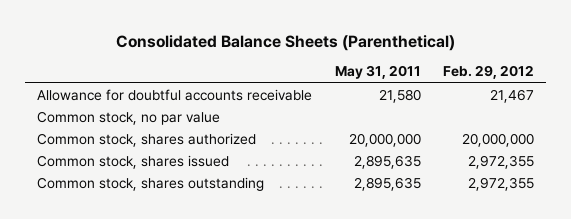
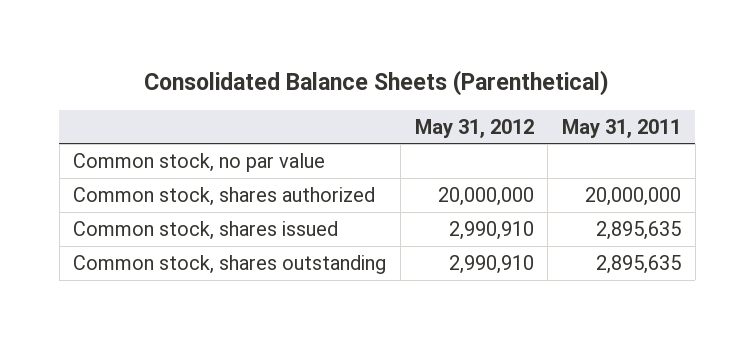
[443,65,535,80] Feb. 29, 2012 -> none
none -> [414,118,534,138] May 31, 2012
[36,88,312,101] Allowance for doubtful accounts receivable -> none

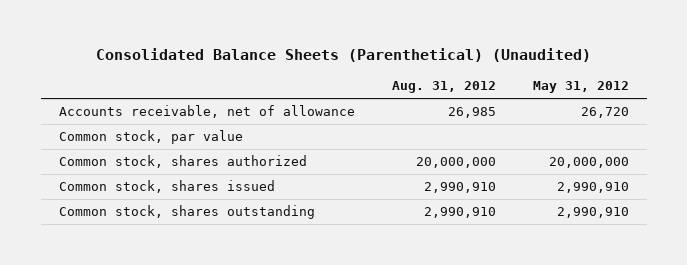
[144,69,610,96] Consolidated Balance Sheets (Parenthetical) -> [95,48,591,63] Consolidated Balance Sheets (Parenthetical) (Unaudited)
[562,118,682,138] May 31, 2011 -> none
none -> [391,81,496,94] Aug. 31, 2012
none -> [58,105,355,119] Accounts receivable, net of allowance
[73,152,326,172] Common stock, no par value -> [58,130,243,145] Common stock, par value

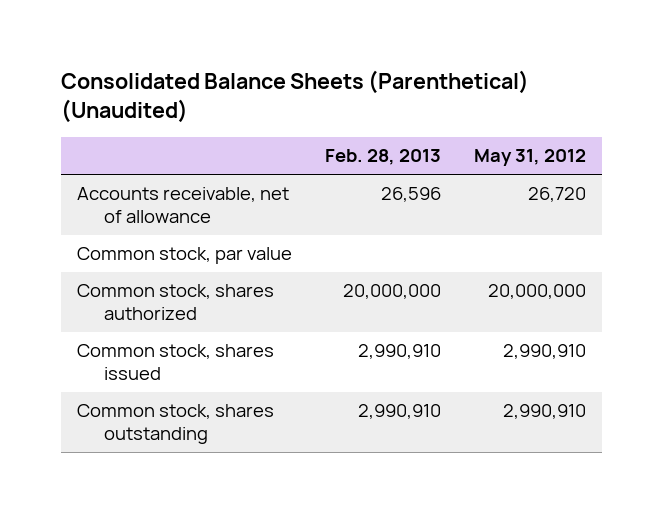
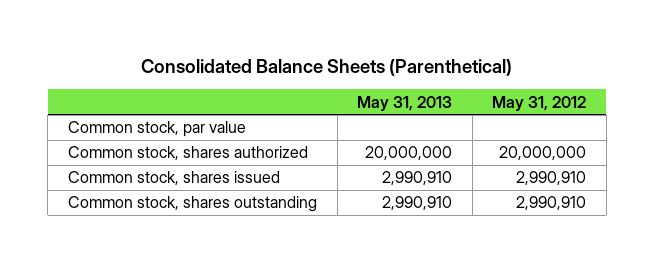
[60,70,529,124] Consolidated Balance Sheets (Parenthetical) (Unaudited) -> [141,59,513,77] Consolidated Balance Sheets (Parenthetical)
[324,149,441,166] Feb. 28, 2013 -> none
none -> [357,95,453,111] May 31, 2013
[76,187,289,224] Accounts receivable, net of allowance -> none

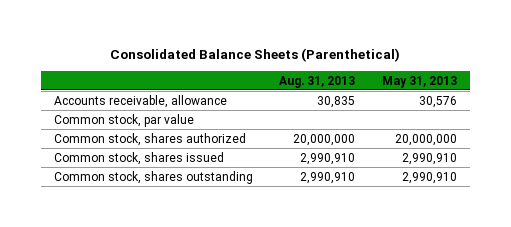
[492,95,587,111] May 31, 2012 -> none
none -> [279,75,356,88] Aug. 31, 2013
none -> [54,94,228,108] Accounts receivable, allowance

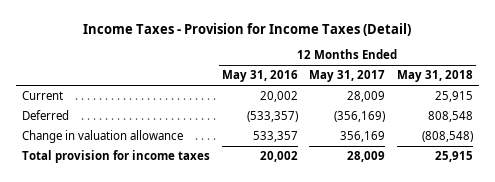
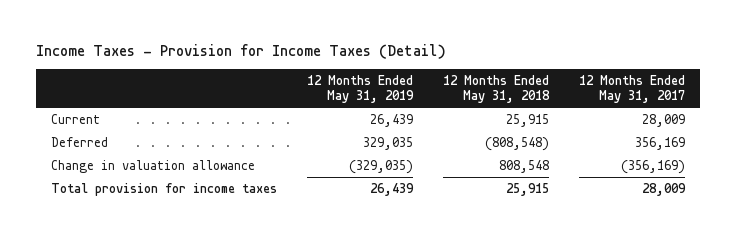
[221,70,298,83] May 31, 2016 -> none
none -> [307,75,415,104] 12 Months Ended May 31, 2019
[334,111,386,123] (356,169) -> [635,136,686,150] 356,169
[427,111,473,123] 808,548 -> [485,136,550,151] (808,548)
[340,131,386,143] 356,169 -> [621,159,686,174] (356,169)
[421,131,473,143] (808,548) -> [499,159,550,173] 808,548

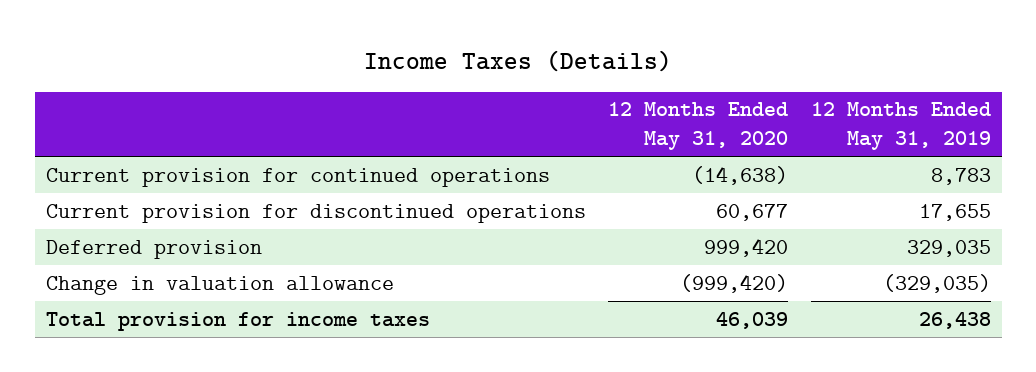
[35,44,446,60] Income Taxes - Provision for Income Taxes (Detail) -> [364,50,673,73] Income Taxes (Details)
[443,75,551,104] 12 Months Ended May 31, 2018 -> none
[579,75,686,104] 12 Months Ended May 31, 2017 -> none
none -> [608,102,789,151] 12 Months Ended May 31, 2020
[50,113,100,124] Current -> none
none -> [45,167,550,187] Current provision for continued operations
none -> [45,203,586,223] Current provision for discontinued operations
[50,136,108,147] Deferred -> [45,239,262,259] Deferred provision
[370,182,415,196] 26,439 -> [918,311,991,329] 26,438

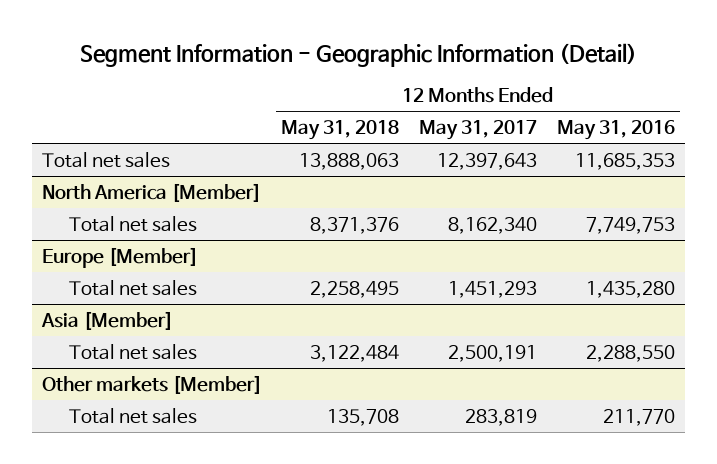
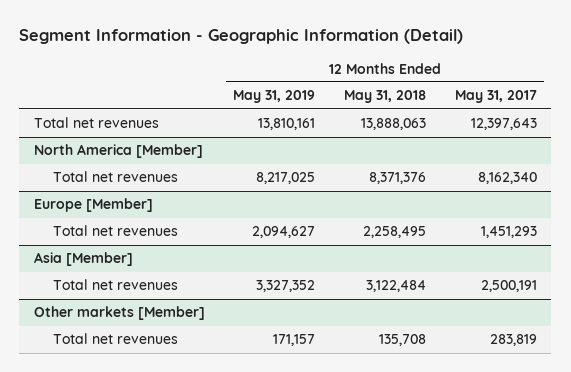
[556,119,675,140] May 31, 2016 -> none
none -> [233,90,316,104] May 31, 2019
[41,151,170,168] Total net sales -> [33,117,159,129] Total net revenues
[69,215,198,232] Total net sales -> [52,171,178,183] Total net revenues
[69,279,198,296] Total net sales -> [52,225,178,237] Total net revenues
[69,343,198,360] Total net sales -> [52,279,178,291] Total net revenues
[69,407,198,424] Total net sales -> [52,333,178,345] Total net revenues

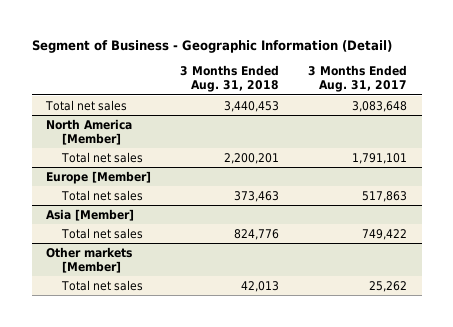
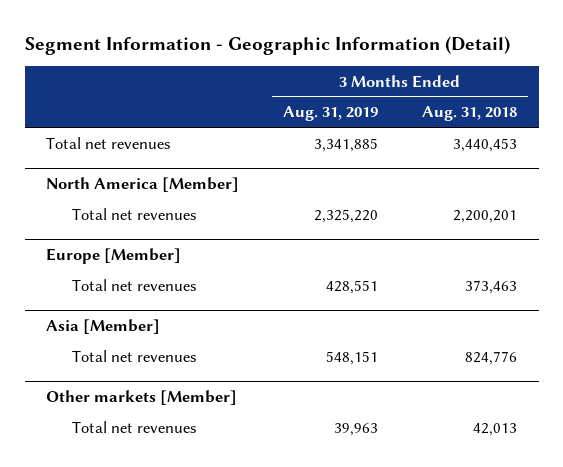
[31,39,392,53] Segment of Business - Geographic Information (Detail) -> [24,36,510,56] Segment Information - Geographic Information (Detail)
[308,64,408,93] 3 Months Ended Aug. 31, 2017 -> none
none -> [283,106,379,122] Aug. 31, 2019
[45,99,128,111] Total net sales -> [46,136,172,149] Total net revenues
[61,151,144,163] Total net sales -> [71,207,197,220] Total net revenues
[61,189,144,201] Total net sales -> [71,278,197,291] Total net revenues
[61,227,144,239] Total net sales -> [71,349,197,362] Total net revenues
[61,279,144,291] Total net sales -> [71,420,197,433] Total net revenues

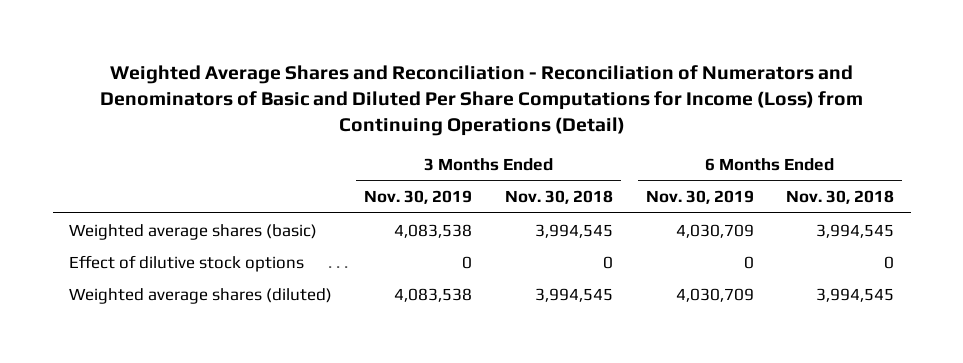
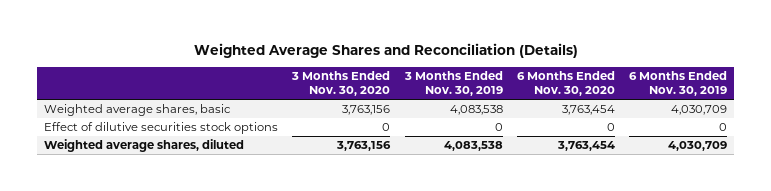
[99,64,863,137] Weighted Average Shares and Reconciliation - Reconciliation of Numerators and Denominators of Basic and Diluted Per Share Computations for Income (Loss) from Continuing Operations (Detail) -> [193,43,578,59] Weighted Average Shares and Reconciliation (Details)
[505,190,614,205] Nov. 30, 2018 -> none
[786,190,895,205] Nov. 30, 2018 -> none
none -> [291,70,391,97] 3 Months Ended Nov. 30, 2020
none -> [517,70,616,97] 6 Months Ended Nov. 30, 2020
[68,223,317,240] Weighted average shares (basic) -> [44,103,232,116] Weighted average shares, basic
[68,254,304,272] Effect of dilutive stock options -> [44,121,279,134] Effect of dilutive securities stock options
[68,287,332,304] Weighted average shares (diluted) -> [44,138,245,152] Weighted average shares, diluted

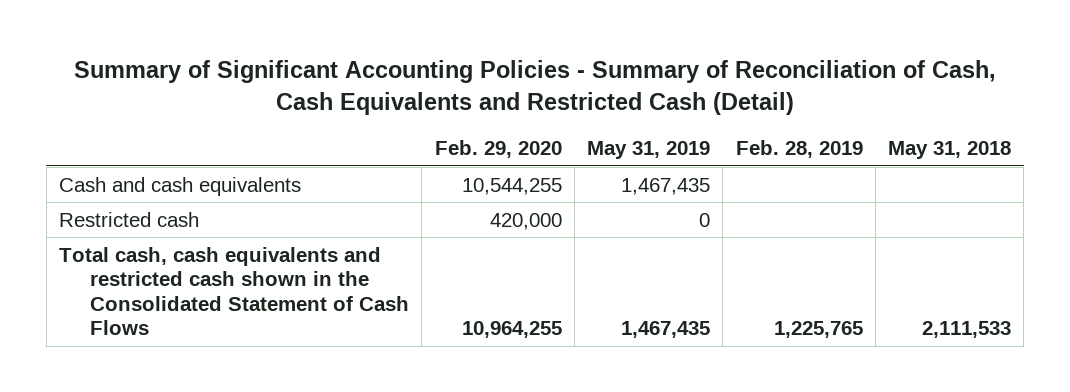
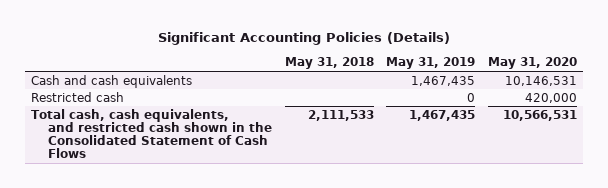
[74,60,997,116] Summary of Significant Accounting Policies - Summary of Reconciliation of Cash, Cash Equivalents and Restricted Cash (Detail) -> [157,32,450,46] Significant Accounting Policies (Details)
[434,140,562,159] Feb. 29, 2020 -> none
[735,140,863,159] Feb. 28, 2019 -> none
none -> [487,57,577,70] May 31, 2020
[59,246,410,336] Total cash, cash equivalents and restricted cash shown in the Consolidated Statement of Cash Flows -> [31,108,273,159] Total cash, cash equivalents, and restricted cash shown in the Consolidated Statement of Cash Flows

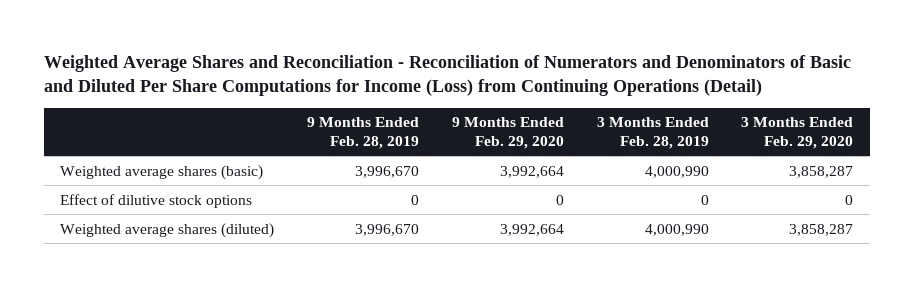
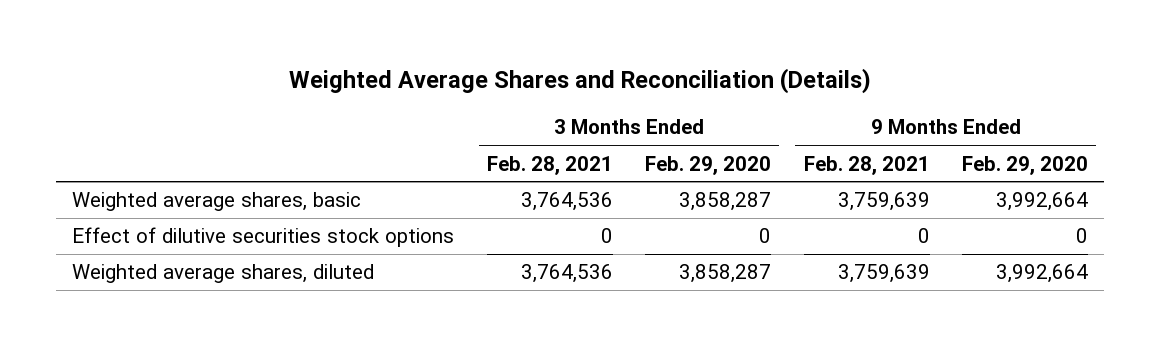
[43,55,851,97] Weighted Average Shares and Reconciliation - Reconciliation of Numerators and Denominators of Basic and Diluted Per Share Computations for Income (Loss) from Continuing Operations (Detail) -> [289,68,872,95] Weighted Average Shares and Reconciliation (Details)
[307,117,420,149] 9 Months Ended Feb. 28, 2019 -> none
[596,117,709,149] 3 Months Ended Feb. 28, 2019 -> none
none -> [486,155,613,175] Feb. 28, 2021
none -> [803,155,930,175] Feb. 28, 2021
[60,164,264,180] Weighted average shares (basic) -> [72,192,362,212] Weighted average shares, basic
[60,193,253,208] Effect of dilutive stock options -> [72,227,455,248] Effect of dilutive securities stock options
[60,222,275,238] Weighted average shares (diluted) -> [72,264,375,284] Weighted average shares, diluted

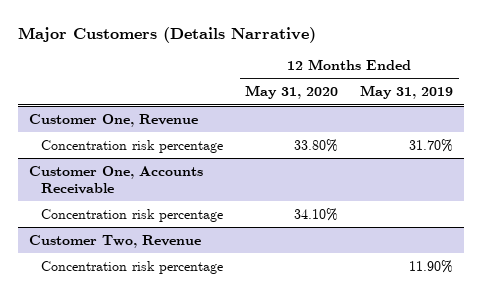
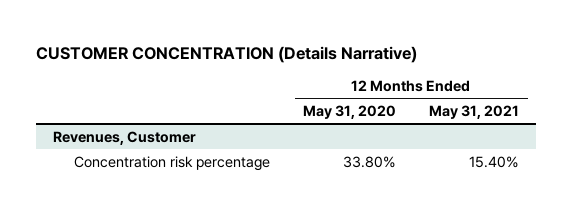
[17,26,316,43] Major Customers (Details Narrative) -> [36,45,418,63] CUSTOMER CONCENTRATION (Details Narrative)
[360,85,454,100] May 31, 2019 -> none
none -> [429,105,520,120] May 31, 2021
[28,113,198,127] Customer One, Revenue -> none
none -> [52,130,196,145] Revenues, Customer
[28,165,203,195] Customer One, Accounts Receivable -> none
[41,208,224,222] Concentration risk percentage -> none
[28,234,201,248] Customer Two, Revenue -> none
[41,260,224,274] Concentration risk percentage -> none

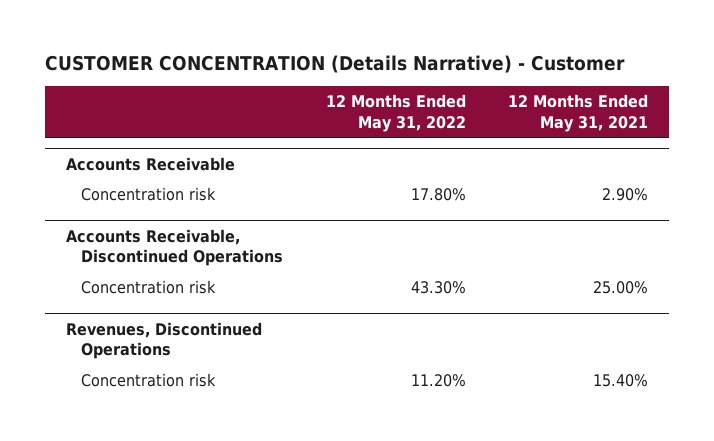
[36,45,418,63] CUSTOMER CONCENTRATION (Details Narrative) -> [44,54,625,73] CUSTOMER CONCENTRATION (Details Narrative) - Customer
[303,105,397,120] May 31, 2020 -> none
none -> [325,94,466,132] 12 Months Ended May 31, 2022
[52,130,196,145] Revenues, Customer -> none
none -> [65,156,235,171] Accounts Receivable
[74,155,271,171] Concentration risk percentage -> [81,187,217,202] Concentration risk
[469,155,520,168] 15.40% -> [602,188,649,202] 2.90%
none -> [65,228,284,267] Accounts Receivable, Discontinued Operations
none -> [81,280,217,295] Concentration risk
none -> [65,321,262,360] Revenues, Discontinued Operations
none -> [81,373,217,388] Concentration risk

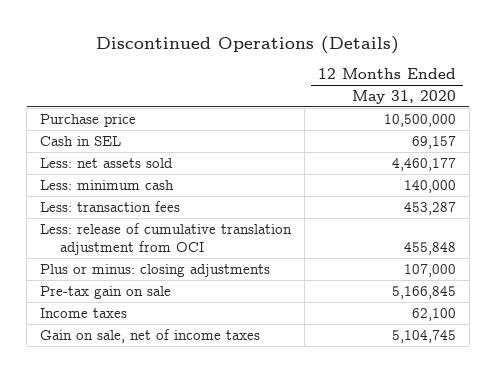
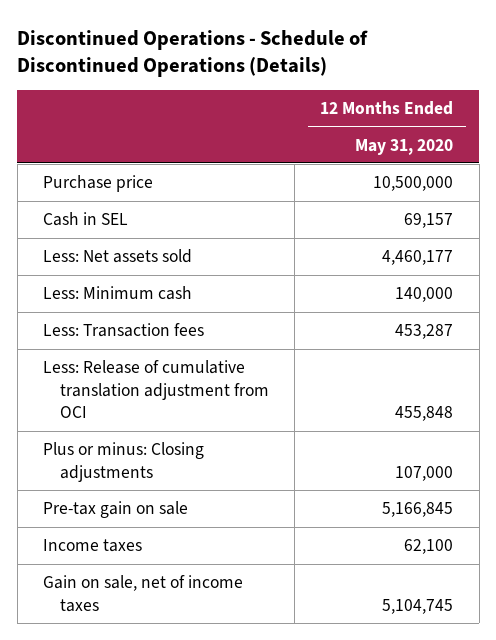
[96,35,400,54] Discontinued Operations (Details) -> [17,29,369,78] Discontinued Operations - Schedule of Discontinued Operations (Details)
[40,157,174,168] Less: net assets sold -> [42,249,192,264] Less: Net assets sold
[40,179,175,190] Less: minimum cash -> [42,286,192,301] Less: Minimum cash
[40,200,181,212] Less: transaction fees -> [42,323,204,338] Less: Transaction fees
[40,222,293,256] Less: release of cumulative translation adjustment from OCI -> [42,360,269,419] Less: Release of cumulative translation adjustment from OCI
[40,263,271,277] Plus or minus: closing adjustments -> [42,442,204,482] Plus or minus: Closing adjustments

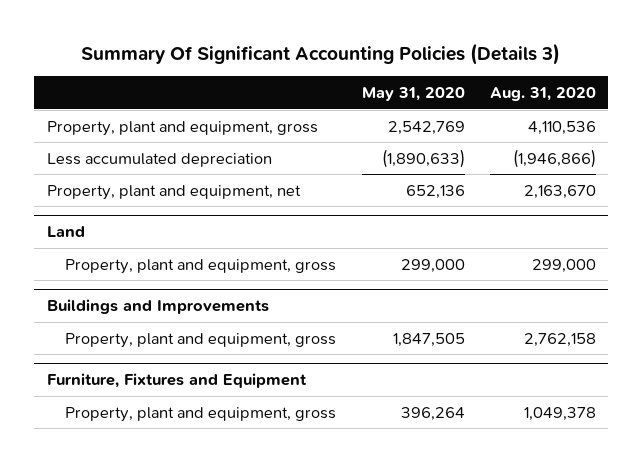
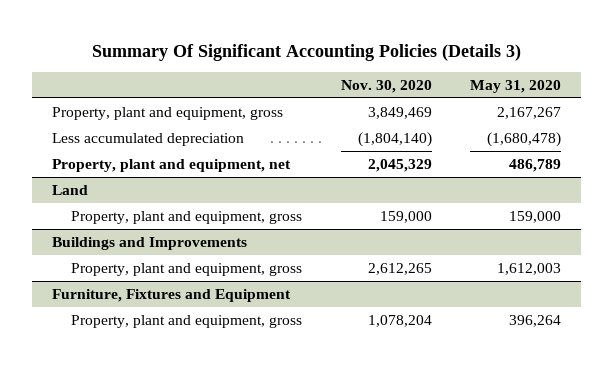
[489,87,596,102] Aug. 31, 2020 -> none
none -> [340,80,432,94] Nov. 30, 2020
[387,120,465,135] 2,542,769 -> [497,106,562,119] 2,167,267
[381,148,465,168] (1,890,633) -> [487,131,562,147] (1,680,478)
[405,184,465,199] 652,136 -> [509,158,562,172] 486,789
[400,258,465,273] 299,000 -> [509,210,562,223] 159,000
[392,332,465,347] 1,847,505 -> [497,262,562,275] 1,612,003

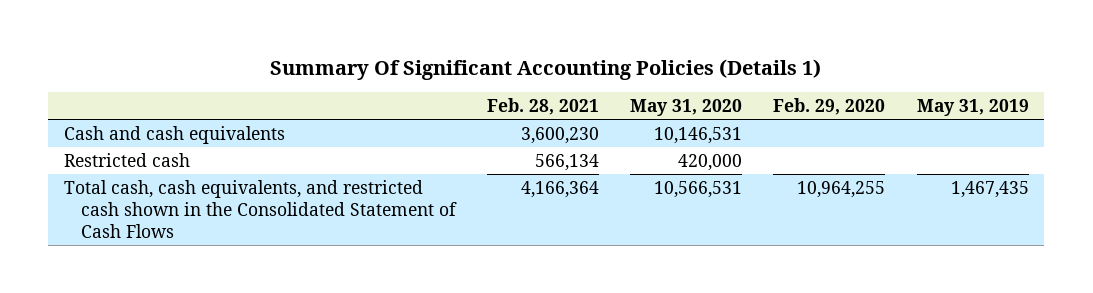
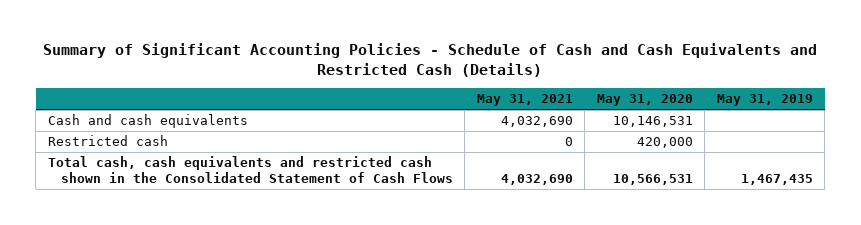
[270,59,822,81] Summary Of Significant Accounting Policies (Details 1) -> [43,43,818,77] Summary of Significant Accounting Policies - Schedule of Cash and Cash Equivalents and Restricted Cash (Details)
[486,98,599,116] Feb. 28, 2021 -> none
[773,98,886,116] Feb. 29, 2020 -> none
none -> [476,94,573,107] May 31, 2021
[63,179,458,238] Total cash, cash equivalents, and restricted cash shown in the Consolidated Statement of Cash Flows -> [47,156,453,183] Total cash, cash equivalents and restricted cash shown in the Consolidated Statement of Cash Flows

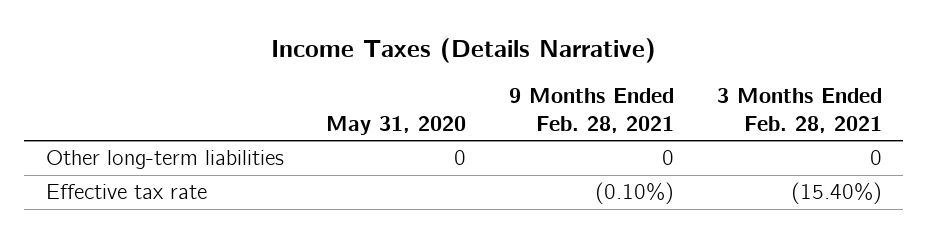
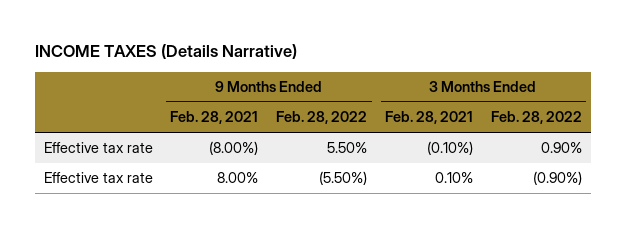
[270,38,656,64] Income Taxes (Details Narrative) -> [34,44,297,60] INCOME TAXES (Details Narrative)
[326,115,467,135] May 31, 2020 -> none
none -> [276,111,368,125] Feb. 28, 2022
none -> [490,111,582,125] Feb. 28, 2022
[45,150,284,170] Other long-term liabilities -> none
[595,182,675,205] (0.10%) -> [209,141,259,156] (8.00%)
[790,182,882,205] (15.40%) -> [426,141,473,156] (0.10%)
none -> [43,172,153,184] Effective tax rate

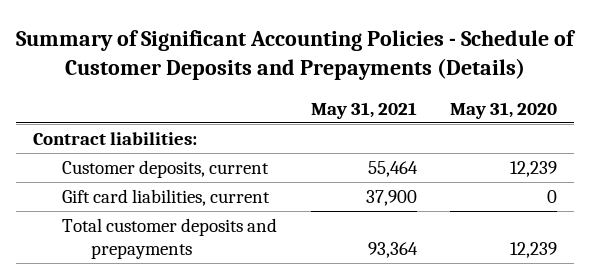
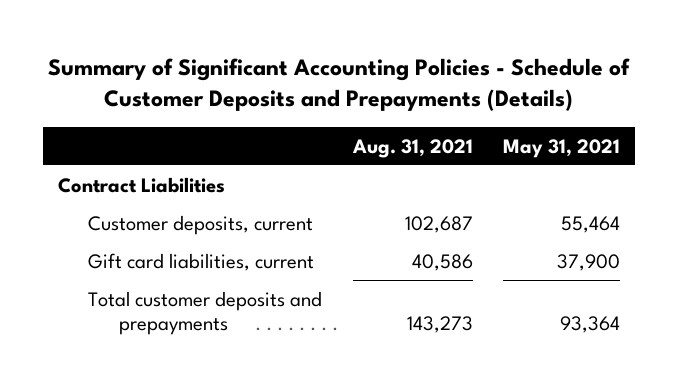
[449,101,557,119] May 31, 2020 -> none
none -> [351,138,473,158] Aug. 31, 2021
[33,132,198,146] Contract liabilities: -> [57,176,225,193] Contract Liabilities

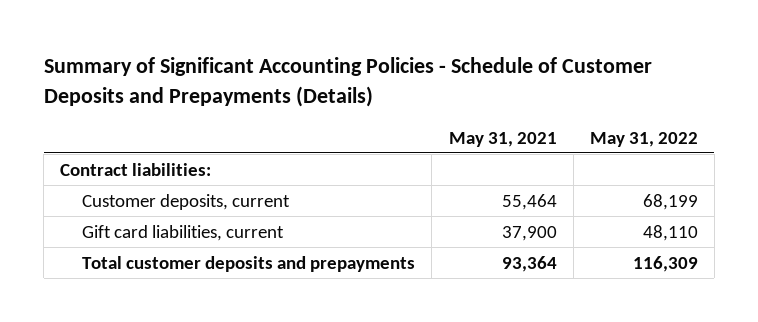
[351,138,473,158] Aug. 31, 2021 -> none
none -> [589,131,698,147] May 31, 2022
[57,176,225,193] Contract Liabilities -> [60,162,212,176] Contract liabilities:

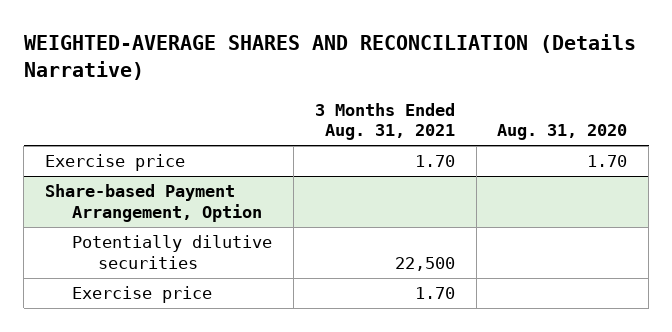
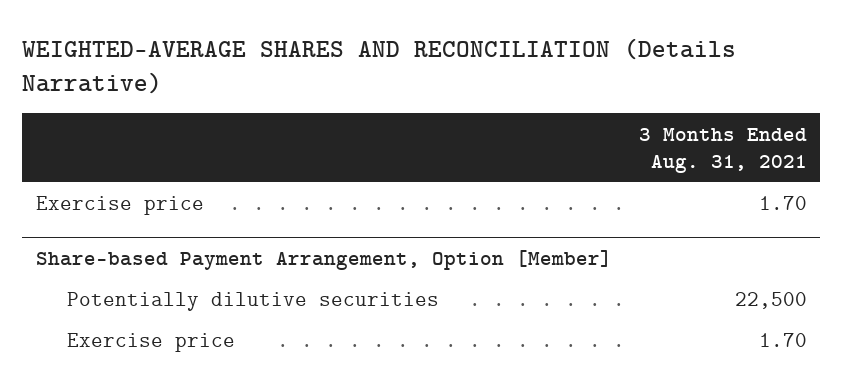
[497,124,628,141] Aug. 31, 2020 -> none
[45,184,262,222] Share-based Payment Arrangement, Option -> [35,249,612,270] Share-based Payment Arrangement, Option [Member]

